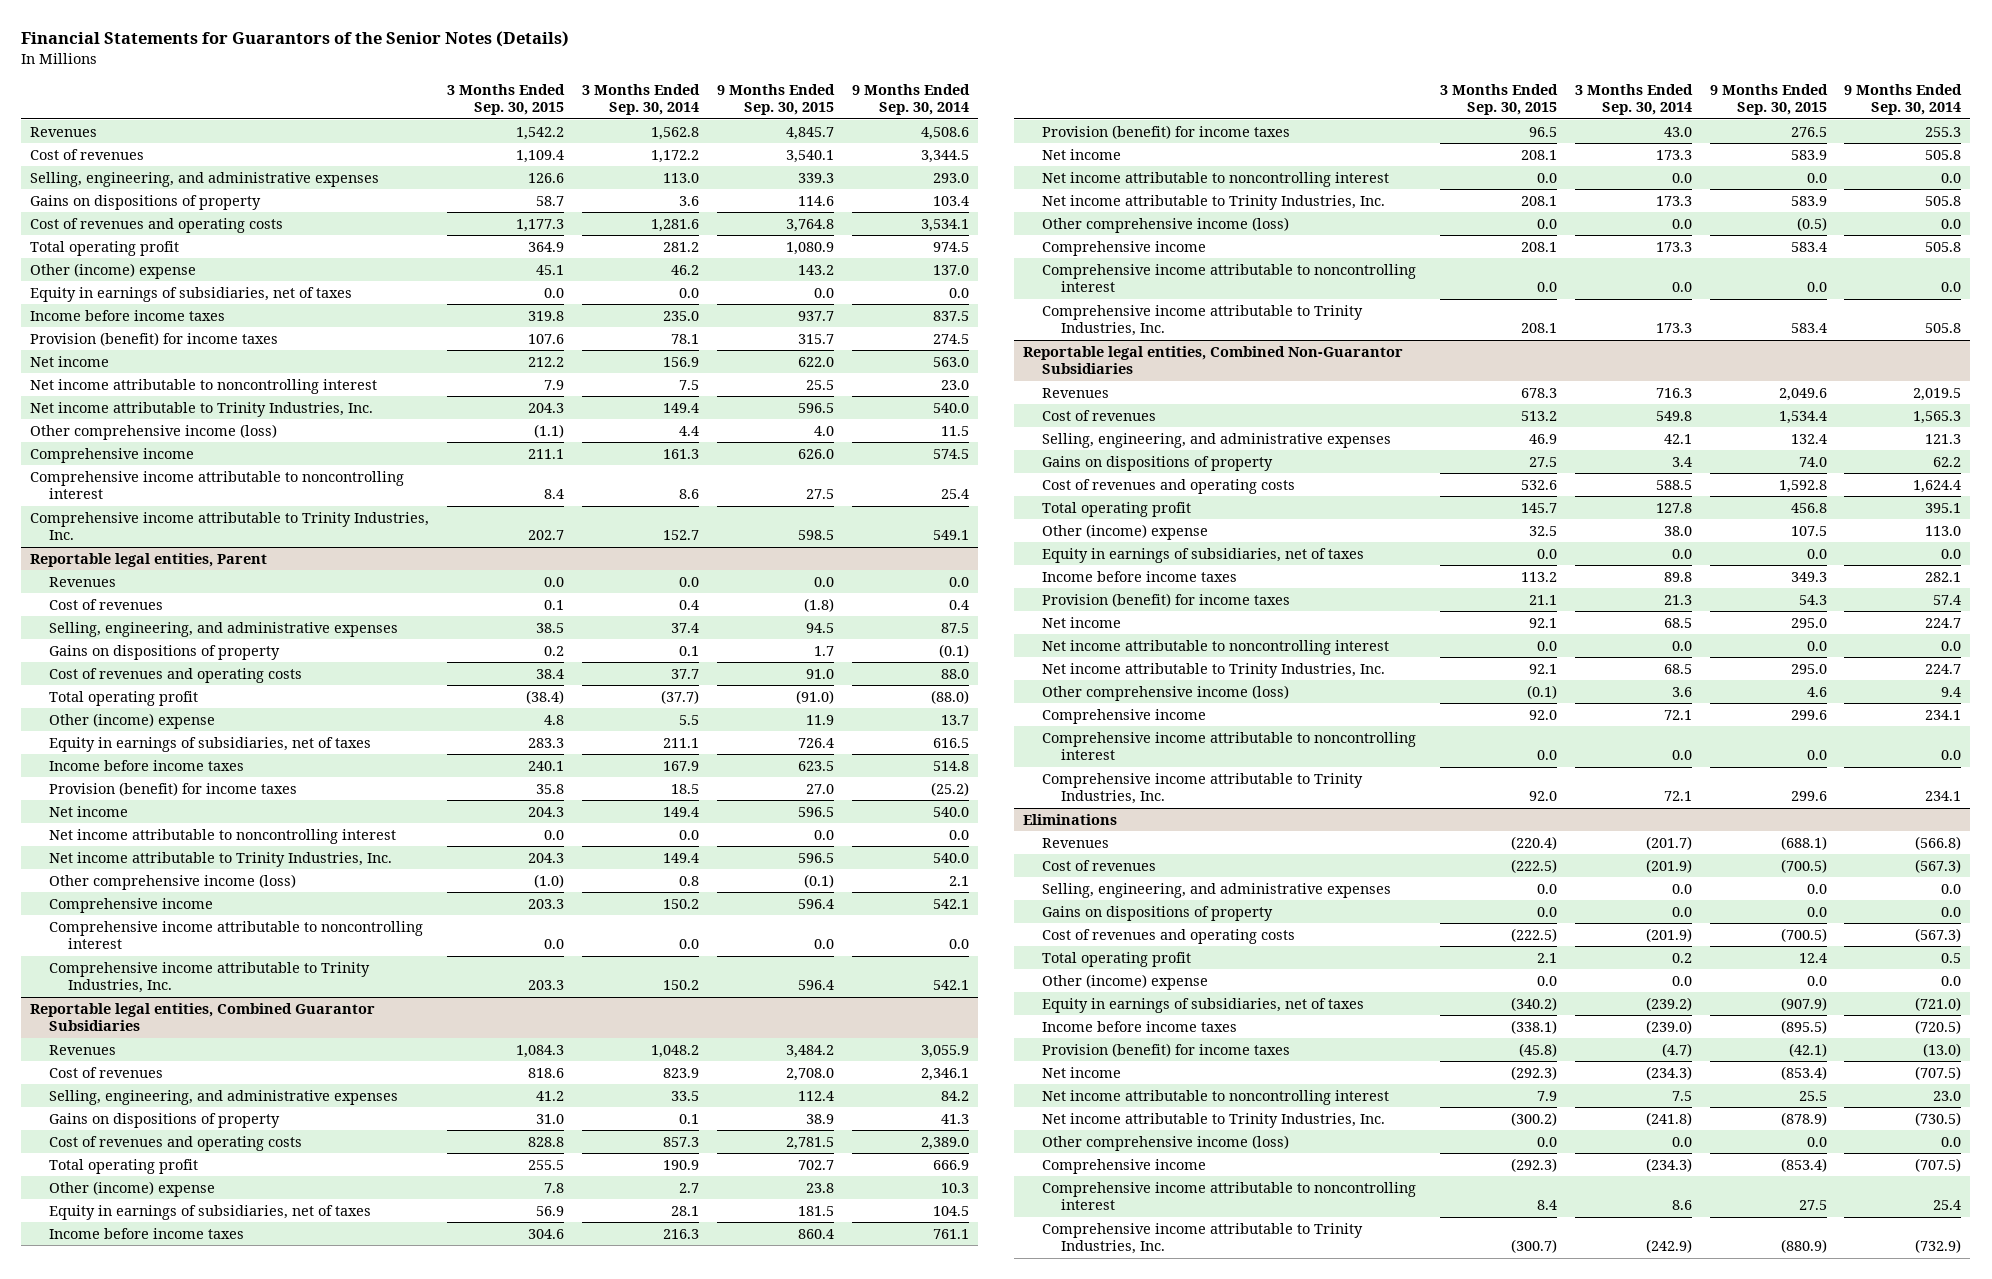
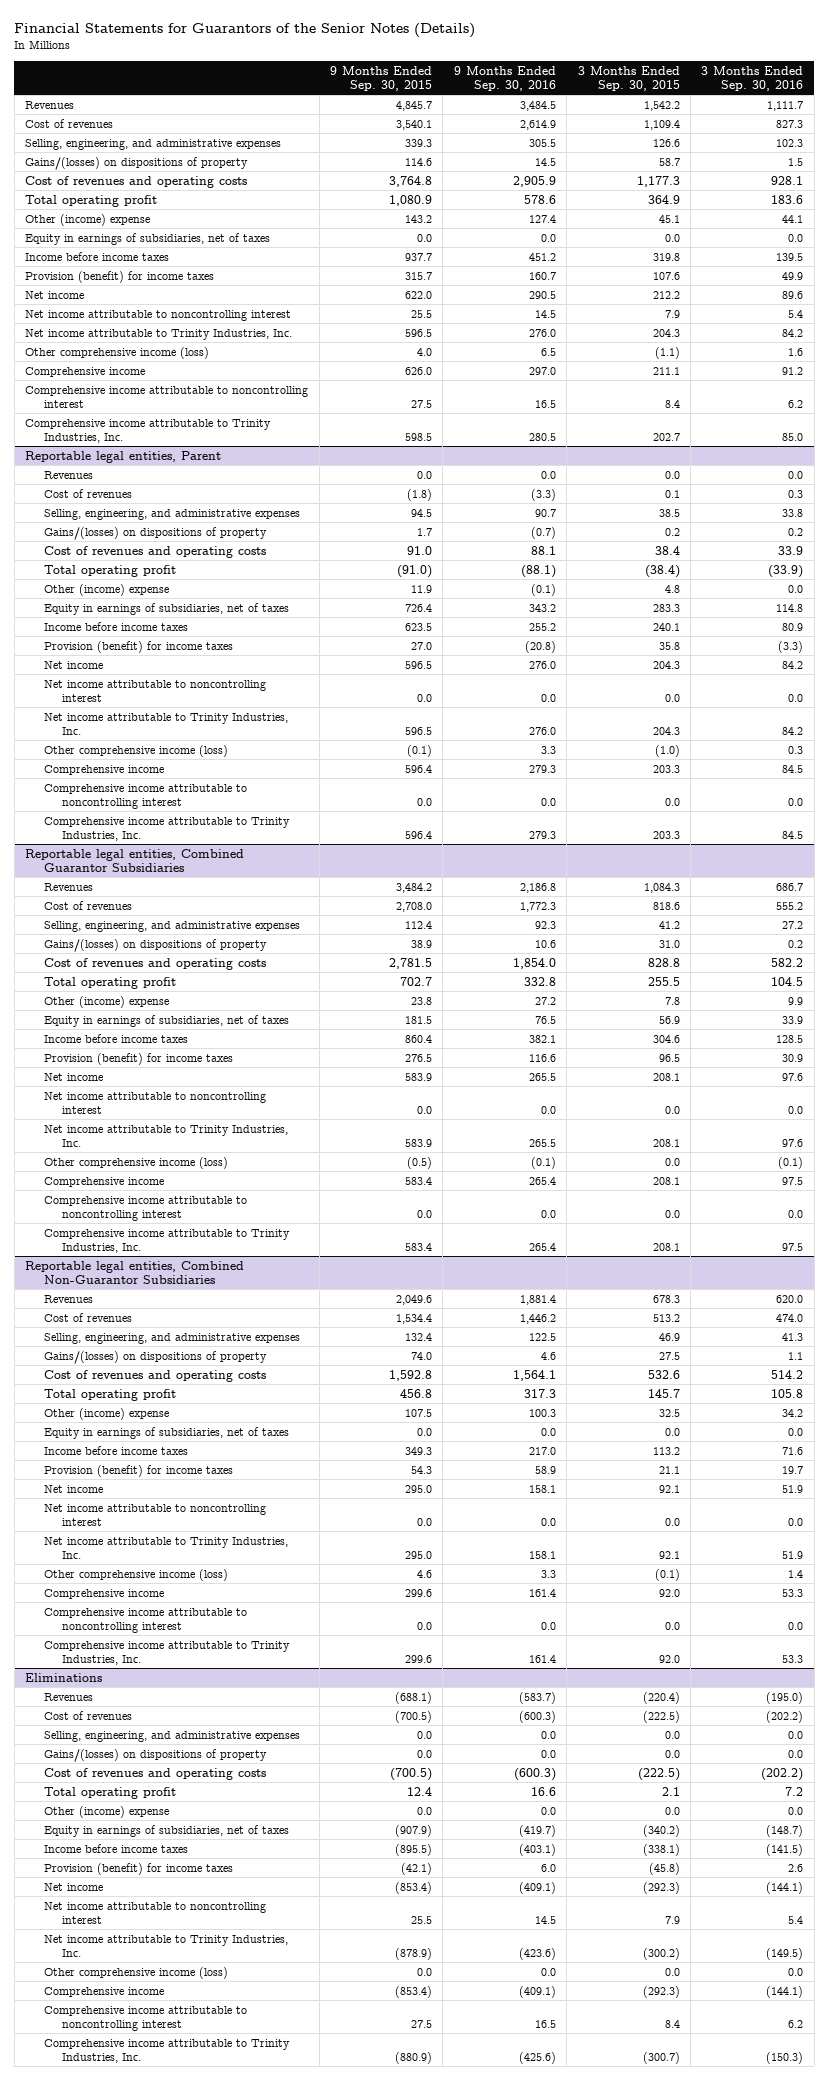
[582,83,701,116] 3 Months Ended Sep. 30, 2014 -> none
[851,83,970,116] 9 Months Ended Sep. 30, 2014 -> none
none -> [453,65,556,91] 9 Months Ended Sep. 30, 2016
none -> [701,65,804,91] 3 Months Ended Sep. 30, 2016
[30,194,262,210] Gains on dispositions of property -> [25,156,249,170] Gains/(losses) on dispositions of property
[49,644,281,660] Gains on dispositions of property -> [43,526,267,540] Gains/(losses) on dispositions of property
[49,1112,281,1128] Gains on dispositions of property -> [43,938,267,952] Gains/(losses) on dispositions of property
[1041,455,1273,471] Gains on dispositions of property -> [43,1350,267,1364] Gains/(losses) on dispositions of property
[1041,905,1273,921] Gains on dispositions of property -> [43,1748,267,1762] Gains/(losses) on dispositions of property

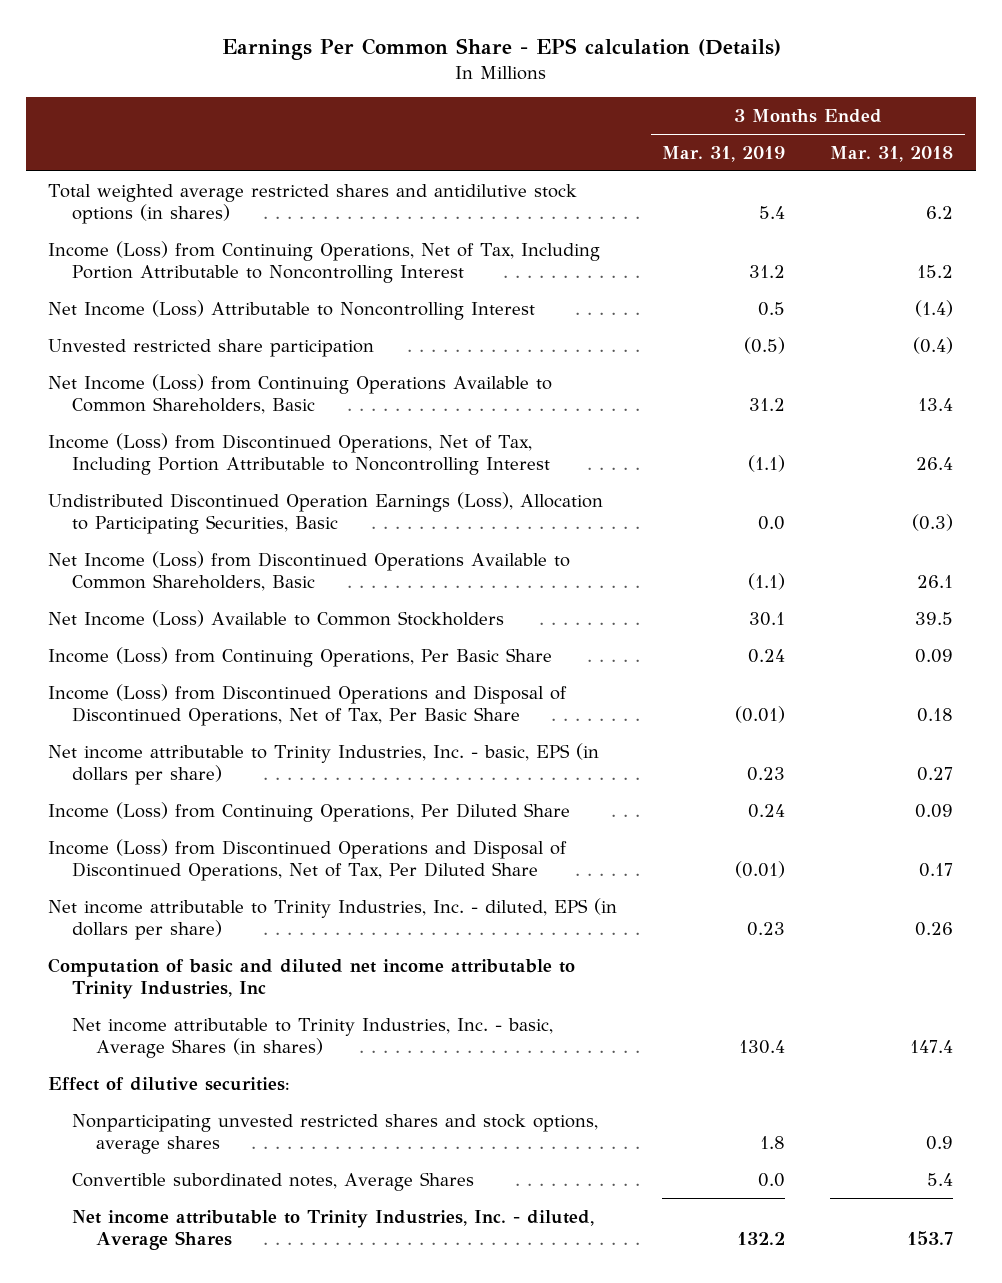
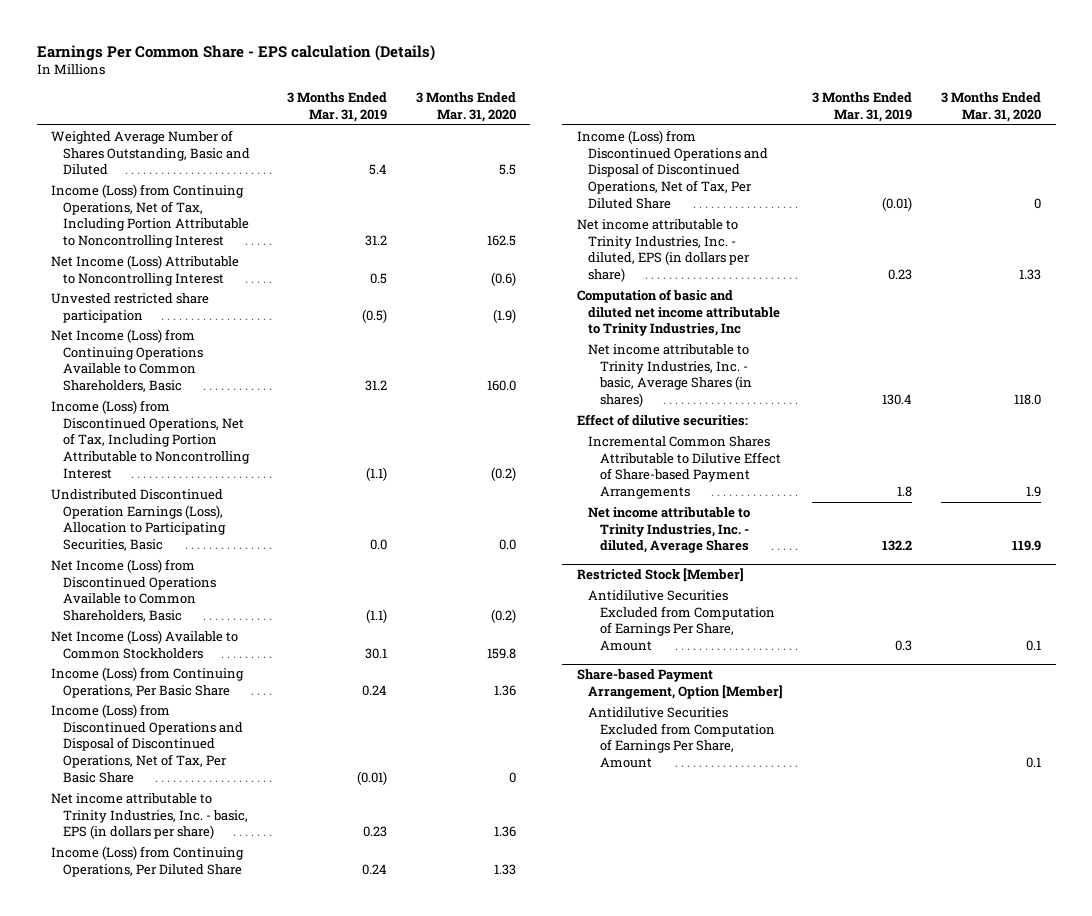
[830,145,954,162] Mar. 31, 2018 -> none
none -> [415,92,516,122] 3 Months Ended Mar. 31, 2020
[48,183,578,224] Total weighted average restricted shares and antidilutive stock options (in shares) -> none
none -> [51,129,250,176] Weighted Average Number of Shares Outstanding, Basic and Diluted
[72,1171,475,1191] Convertible subordinated notes, Average Shares -> none
[72,1113,599,1154] Nonparticipating unvested restricted shares and stock options, average shares -> [588,435,781,500] Incremental Common Shares Attributable to Dilutive Effect of Share-based Payment Arrangements
none -> [576,568,744,583] Restricted Stock [Member]
none -> [588,589,775,652] Antidilutive Securities Excluded from Computation of Earnings Per Share, Amount
none -> [576,669,784,700] Share-based Payment Arrangement, Option [Member]
none -> [588,706,775,769] Antidilutive Securities Excluded from Computation of Earnings Per Share, Amount

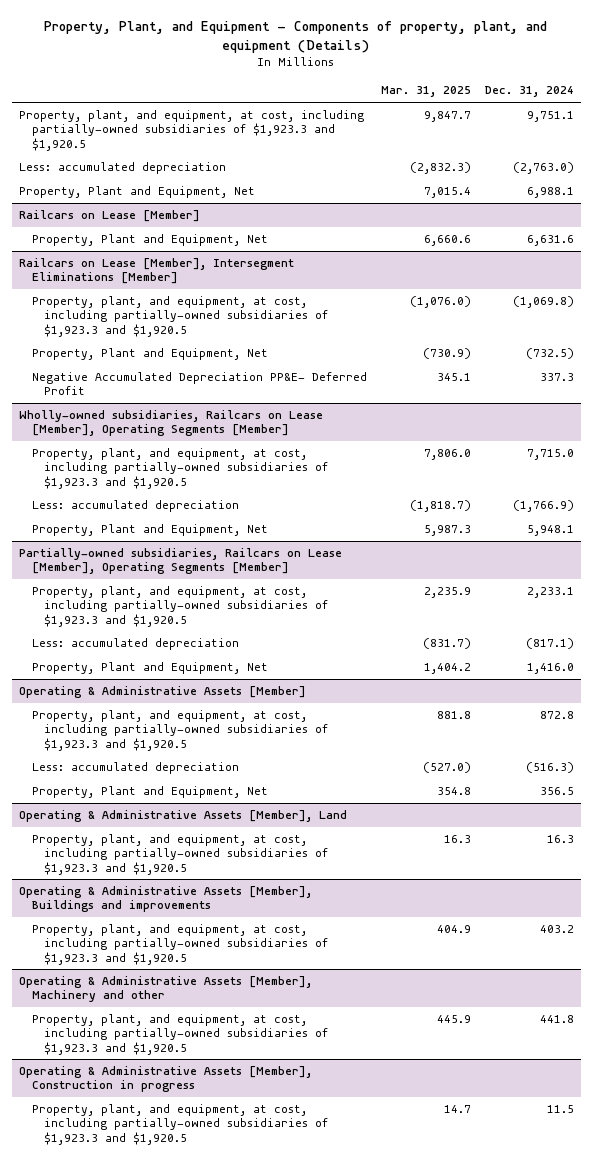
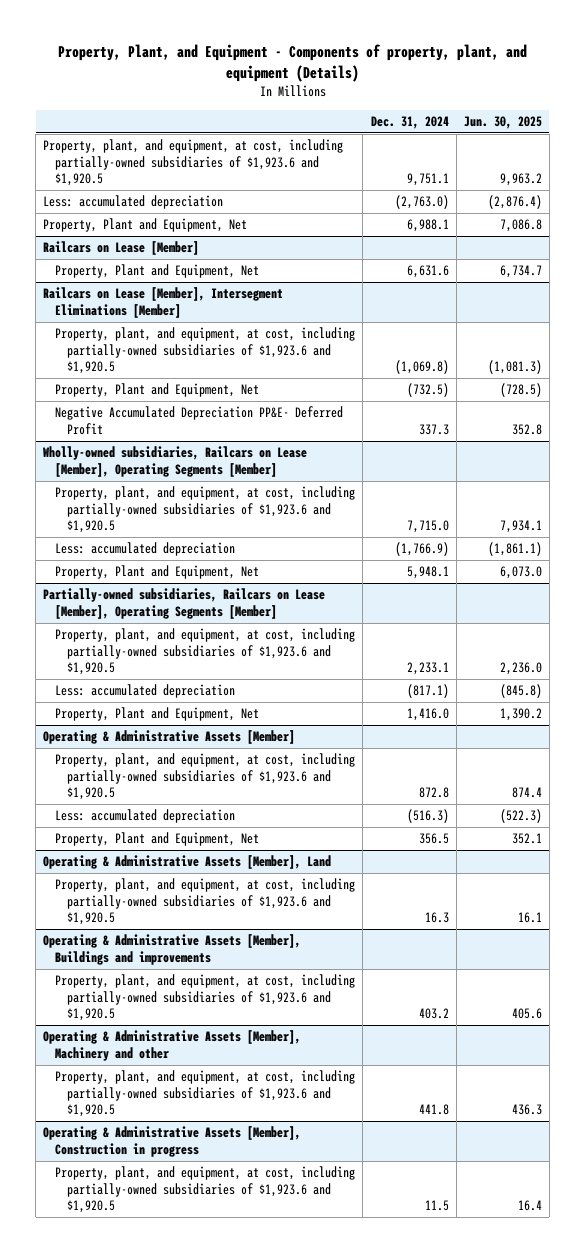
[380,86,471,98] Mar. 31, 2025 -> none
none -> [463,115,542,129] Jun. 30, 2025
[18,110,364,151] Property, plant, and equipment, at cost, including partially-owned subsidiaries of $1,923.3 and $1,920.5 -> [43,139,344,187] Property, plant, and equipment, at cost, including partially-owned subsidiaries of $1,923.6 and $1,920.5
[31,296,329,337] Property, plant, and equipment, at cost, including partially-owned subsidiaries of $1,923.3 and $1,920.5 -> [55,327,356,375] Property, plant, and equipment, at cost, including partially-owned subsidiaries of $1,923.6 and $1,920.5
[31,448,329,489] Property, plant, and equipment, at cost, including partially-owned subsidiaries of $1,923.3 and $1,920.5 -> [55,486,356,534] Property, plant, and equipment, at cost, including partially-owned subsidiaries of $1,923.6 and $1,920.5
[31,586,329,627] Property, plant, and equipment, at cost, including partially-owned subsidiaries of $1,923.3 and $1,920.5 -> [55,628,356,676] Property, plant, and equipment, at cost, including partially-owned subsidiaries of $1,923.6 and $1,920.5
[31,710,329,751] Property, plant, and equipment, at cost, including partially-owned subsidiaries of $1,923.3 and $1,920.5 -> [55,753,356,801] Property, plant, and equipment, at cost, including partially-owned subsidiaries of $1,923.6 and $1,920.5
[31,834,329,875] Property, plant, and equipment, at cost, including partially-owned subsidiaries of $1,923.3 and $1,920.5 -> [55,878,356,926] Property, plant, and equipment, at cost, including partially-owned subsidiaries of $1,923.6 and $1,920.5
[31,924,329,965] Property, plant, and equipment, at cost, including partially-owned subsidiaries of $1,923.3 and $1,920.5 -> [55,974,356,1022] Property, plant, and equipment, at cost, including partially-owned subsidiaries of $1,923.6 and $1,920.5
[31,1014,329,1055] Property, plant, and equipment, at cost, including partially-owned subsidiaries of $1,923.3 and $1,920.5 -> [55,1070,356,1118] Property, plant, and equipment, at cost, including partially-owned subsidiaries of $1,923.6 and $1,920.5
[31,1104,329,1145] Property, plant, and equipment, at cost, including partially-owned subsidiaries of $1,923.3 and $1,920.5 -> [55,1166,356,1214] Property, plant, and equipment, at cost, including partially-owned subsidiaries of $1,923.6 and $1,920.5

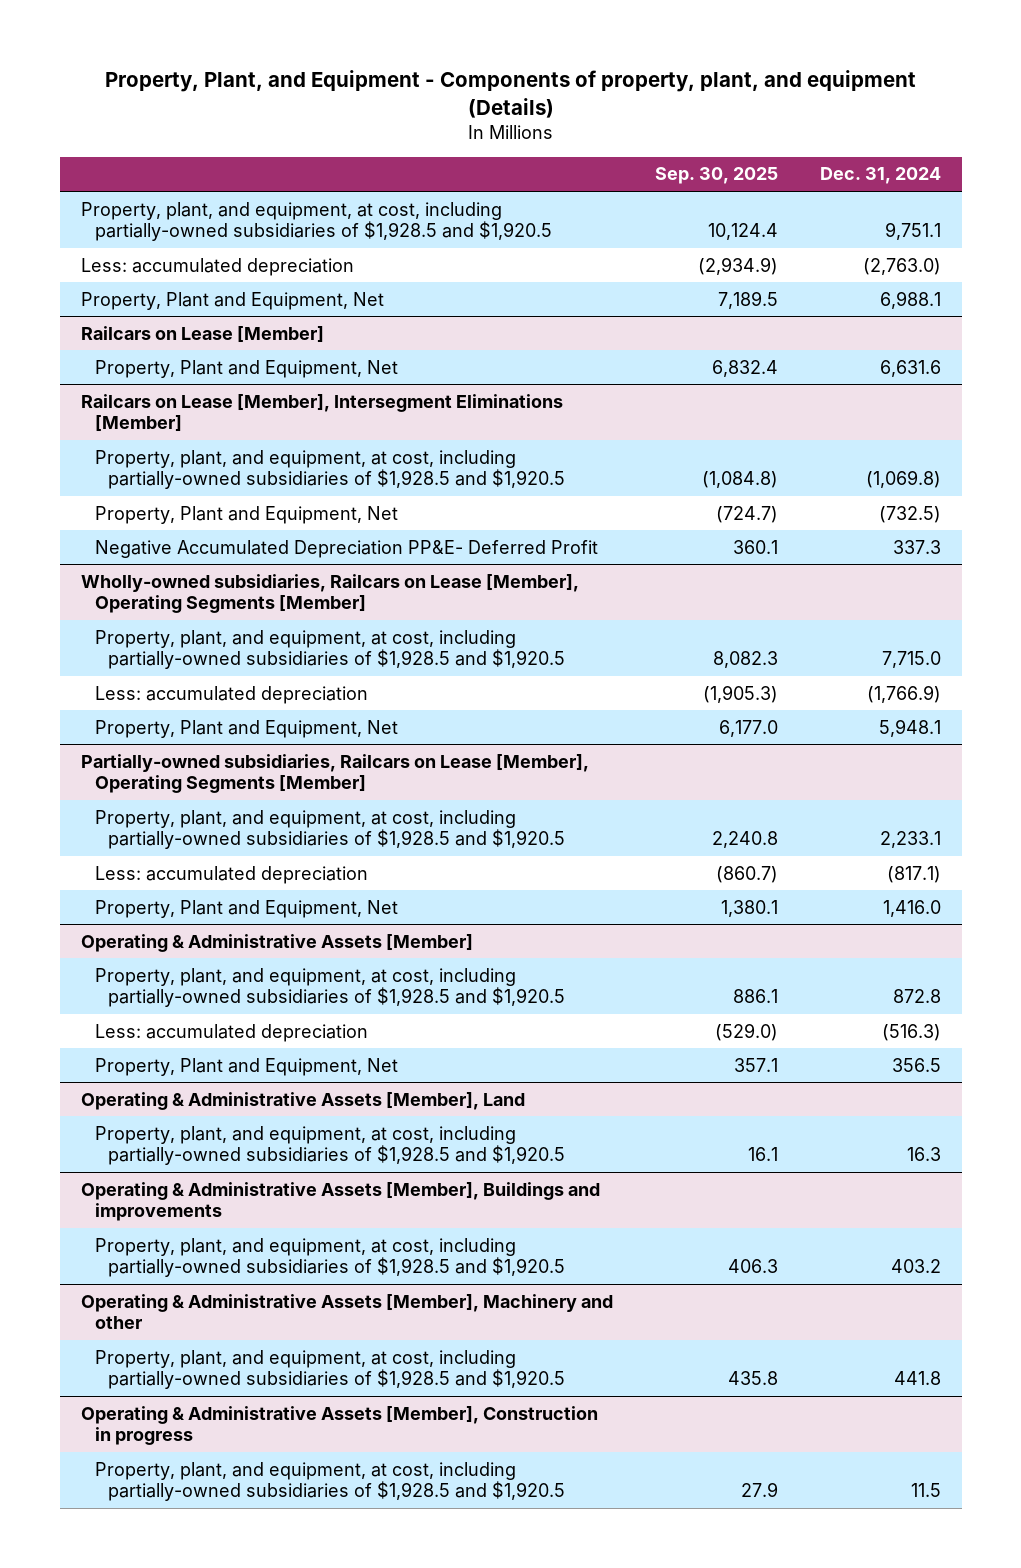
[463,115,542,129] Jun. 30, 2025 -> none
none -> [654,167,778,185] Sep. 30, 2025
[43,139,344,187] Property, plant, and equipment, at cost, including partially-owned subsidiaries of $1,923.6 and $1,920.5 -> [80,201,552,242] Property, plant, and equipment, at cost, including partially-owned subsidiaries of $1,928.5 and $1,920.5
[55,327,356,375] Property, plant, and equipment, at cost, including partially-owned subsidiaries of $1,923.6 and $1,920.5 -> [94,449,566,490] Property, plant, and equipment, at cost, including partially-owned subsidiaries of $1,928.5 and $1,920.5
[55,486,356,534] Property, plant, and equipment, at cost, including partially-owned subsidiaries of $1,923.6 and $1,920.5 -> [94,629,566,670] Property, plant, and equipment, at cost, including partially-owned subsidiaries of $1,928.5 and $1,920.5
[55,628,356,676] Property, plant, and equipment, at cost, including partially-owned subsidiaries of $1,923.6 and $1,920.5 -> [94,809,566,850] Property, plant, and equipment, at cost, including partially-owned subsidiaries of $1,928.5 and $1,920.5
[55,753,356,801] Property, plant, and equipment, at cost, including partially-owned subsidiaries of $1,923.6 and $1,920.5 -> [94,967,566,1008] Property, plant, and equipment, at cost, including partially-owned subsidiaries of $1,928.5 and $1,920.5
[55,878,356,926] Property, plant, and equipment, at cost, including partially-owned subsidiaries of $1,923.6 and $1,920.5 -> [94,1125,566,1166] Property, plant, and equipment, at cost, including partially-owned subsidiaries of $1,928.5 and $1,920.5
[55,974,356,1022] Property, plant, and equipment, at cost, including partially-owned subsidiaries of $1,923.6 and $1,920.5 -> [94,1237,566,1278] Property, plant, and equipment, at cost, including partially-owned subsidiaries of $1,928.5 and $1,920.5
[55,1070,356,1118] Property, plant, and equipment, at cost, including partially-owned subsidiaries of $1,923.6 and $1,920.5 -> [94,1349,566,1390] Property, plant, and equipment, at cost, including partially-owned subsidiaries of $1,928.5 and $1,920.5
[55,1166,356,1214] Property, plant, and equipment, at cost, including partially-owned subsidiaries of $1,923.6 and $1,920.5 -> [94,1461,566,1502] Property, plant, and equipment, at cost, including partially-owned subsidiaries of $1,928.5 and $1,920.5

